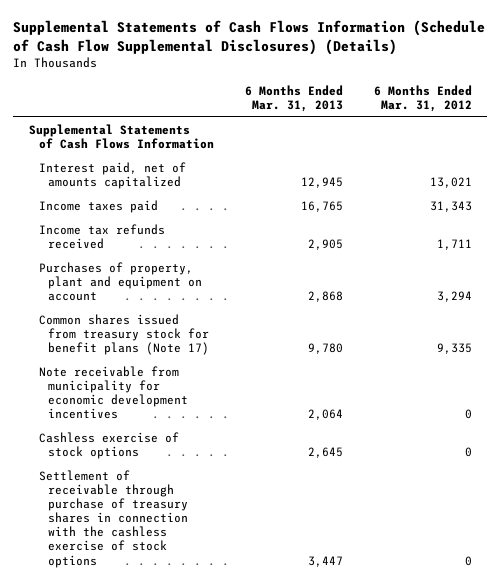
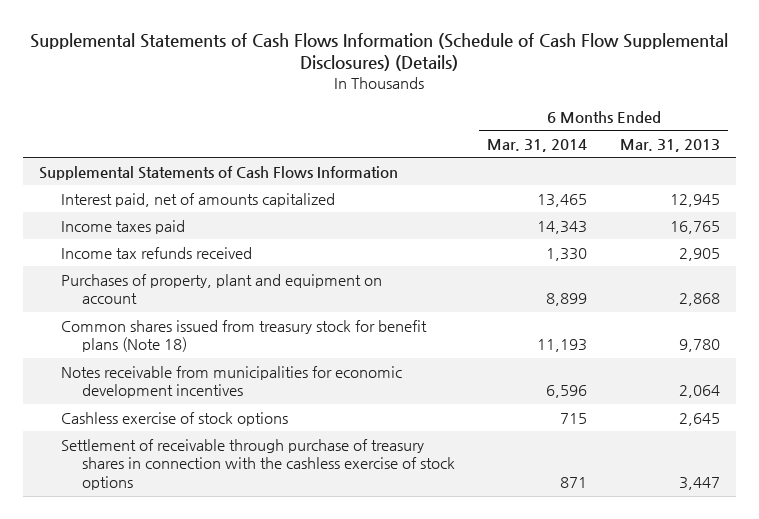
[373,85,472,113] 6 Months Ended Mar. 31, 2012 -> none
none -> [487,138,588,152] Mar. 31, 2014
[38,314,210,356] Common shares issued from treasury stock for benefit plans (Note 17) -> [60,319,427,353] Common shares issued from treasury stock for benefit plans (Note 18)
[38,366,189,420] Note receivable from municipality for economic development incentives -> [60,365,402,399] Notes receivable from municipalities for economic development incentives

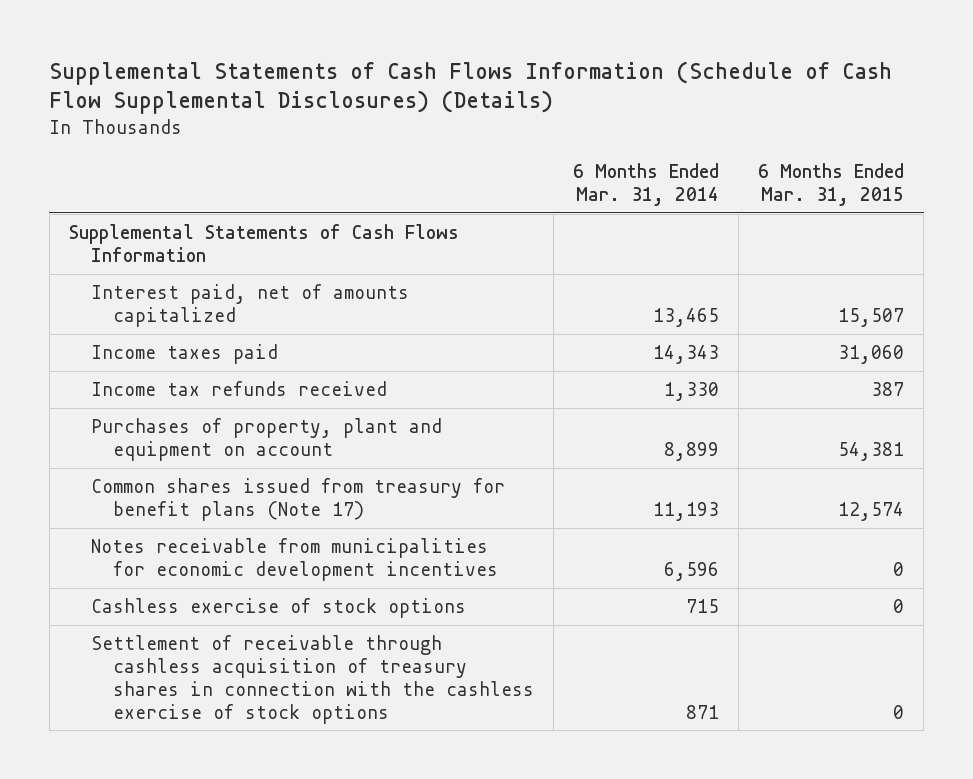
[619,138,720,152] Mar. 31, 2013 -> none
none -> [758,162,905,206] 6 Months Ended Mar. 31, 2015
[60,319,427,353] Common shares issued from treasury stock for benefit plans (Note 18) -> [90,478,505,521] Common shares issued from treasury for benefit plans (Note 17)
[60,438,456,491] Settlement of receivable through purchase of treasury shares in connection with the cashless exercise of stock options -> [90,635,534,724] Settlement of receivable through cashless acquisition of treasury shares in connection with the cashless exercise of stock options

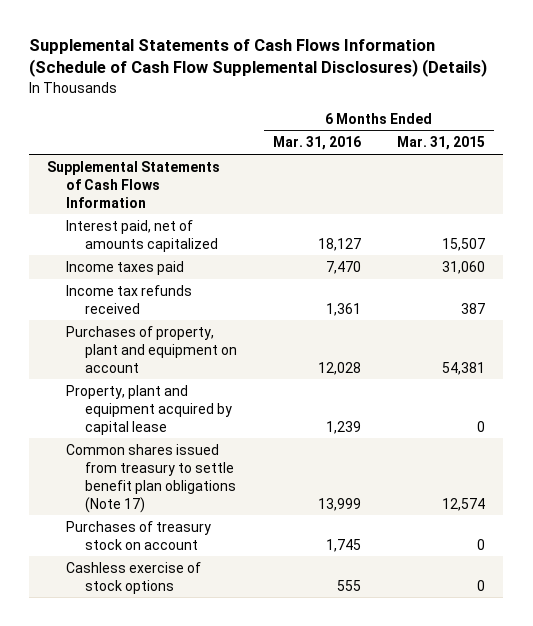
[573,162,720,206] 6 Months Ended Mar. 31, 2014 -> none
none -> [273,136,362,151] Mar. 31, 2016
[90,538,498,581] Notes receivable from municipalities for economic development incentives -> none
none -> [66,384,232,435] Property, plant and equipment acquired by capital lease
[90,478,505,521] Common shares issued from treasury for benefit plans (Note 17) -> [66,443,236,513] Common shares issued from treasury to settle benefit plan obligations (Note 17)
none -> [66,520,212,550] Purchases of treasury stock on account
[90,635,534,724] Settlement of receivable through cashless acquisition of treasury shares in connection with the cashless exercise of stock options -> none

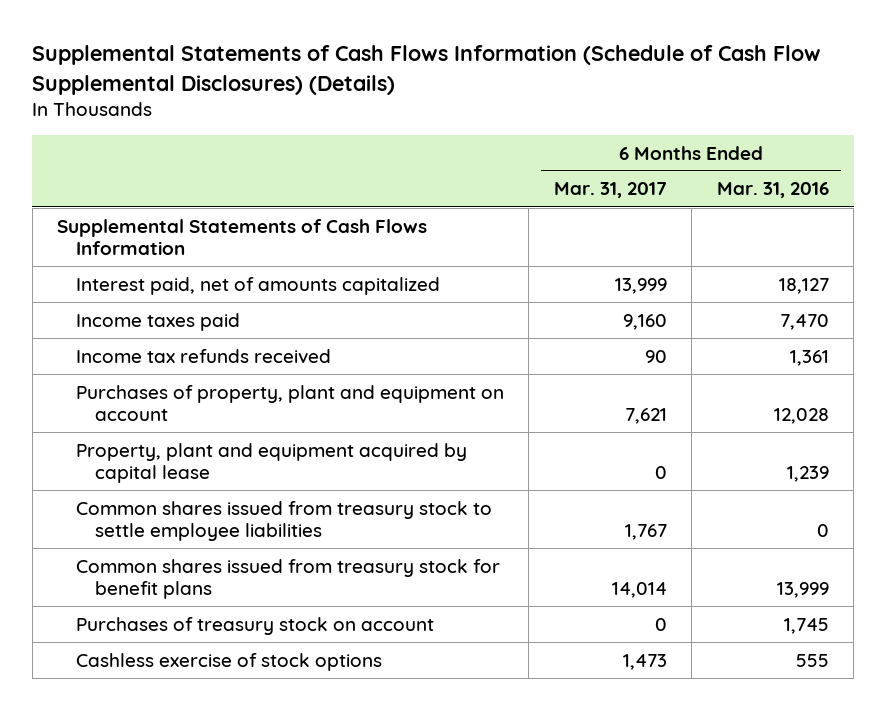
[397,136,486,151] Mar. 31, 2015 -> none
none -> [553,182,667,199] Mar. 31, 2017
none -> [75,500,492,541] Common shares issued from treasury stock to settle employee liabilities
[66,443,236,513] Common shares issued from treasury to settle benefit plan obligations (Note 17) -> [75,558,500,599] Common shares issued from treasury stock for benefit plans

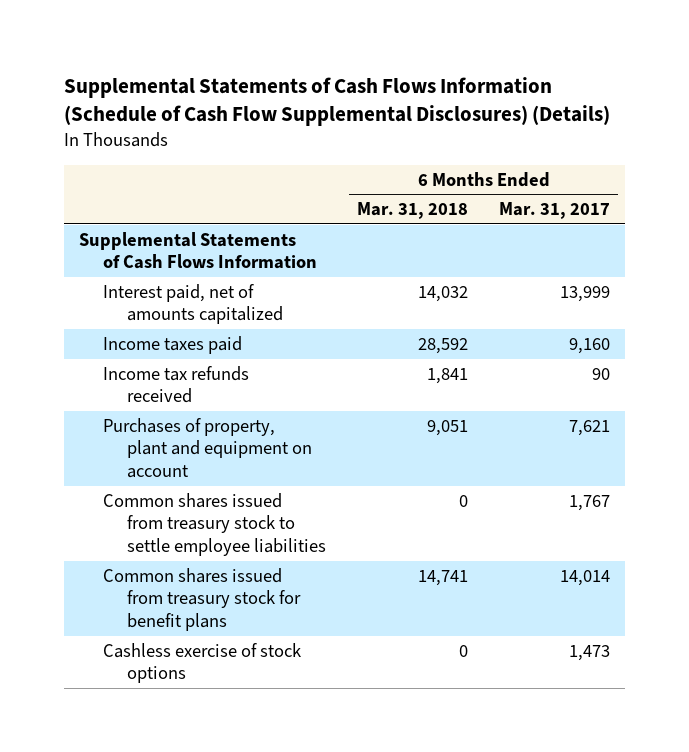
[716,182,829,199] Mar. 31, 2016 -> none
none -> [357,202,469,220] Mar. 31, 2018
[75,442,467,483] Property, plant and equipment acquired by capital lease -> none
[75,616,434,635] Purchases of treasury stock on account -> none

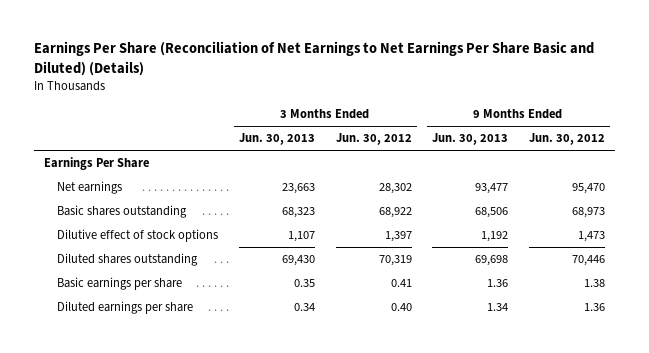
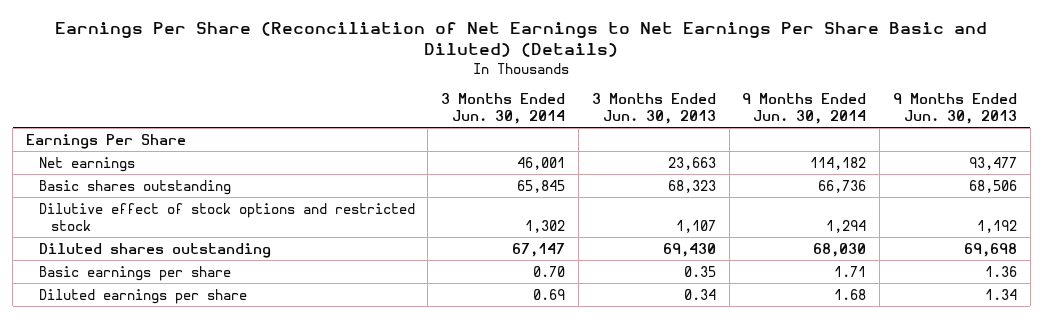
[335,133,412,146] Jun. 30, 2012 -> none
[528,133,605,146] Jun. 30, 2012 -> none
none -> [441,93,566,125] 3 Months Ended Jun. 30, 2014
none -> [742,93,867,125] 9 Months Ended Jun. 30, 2014
[57,229,219,243] Dilutive effect of stock options -> [38,202,415,231] Dilutive effect of stock options and restricted stock

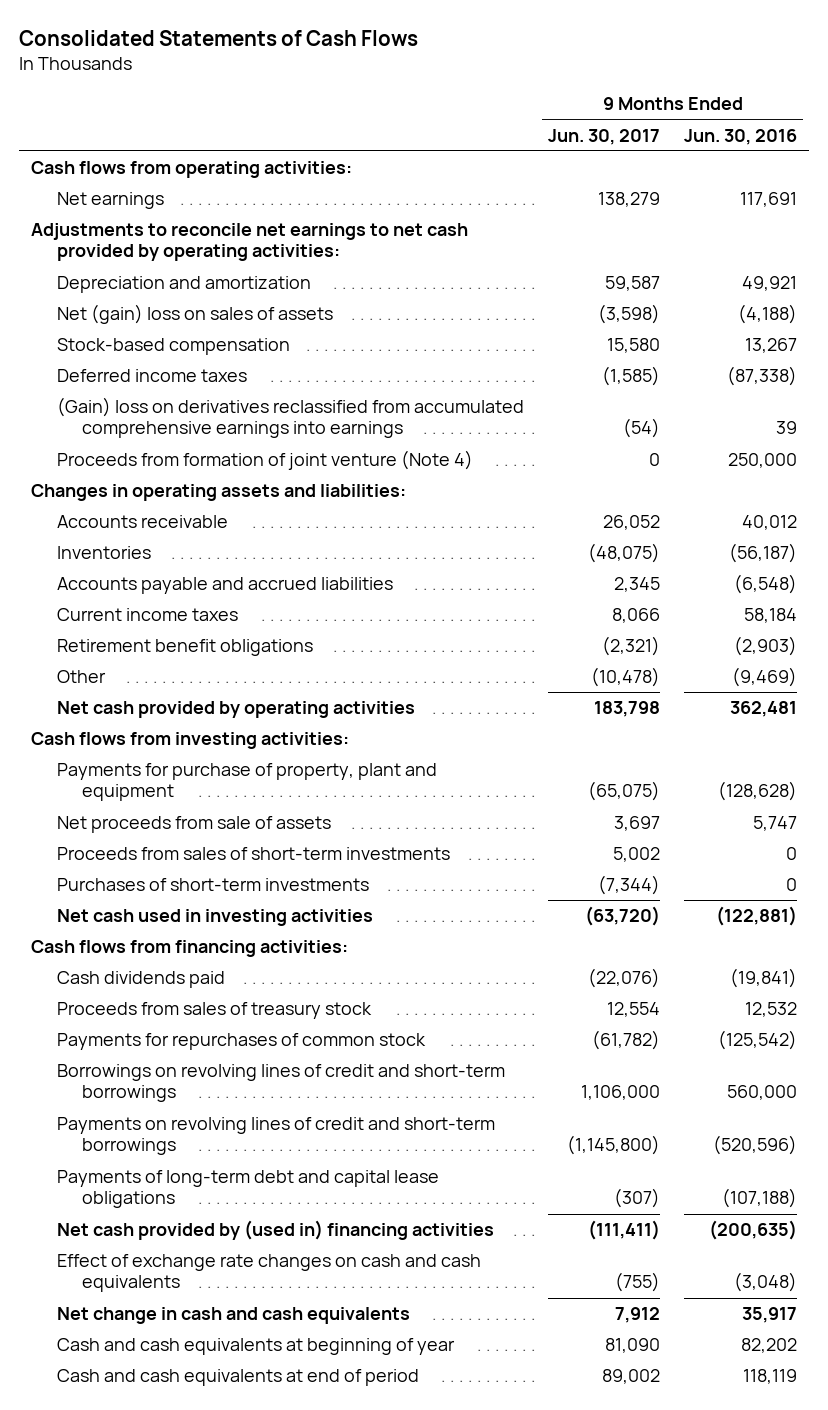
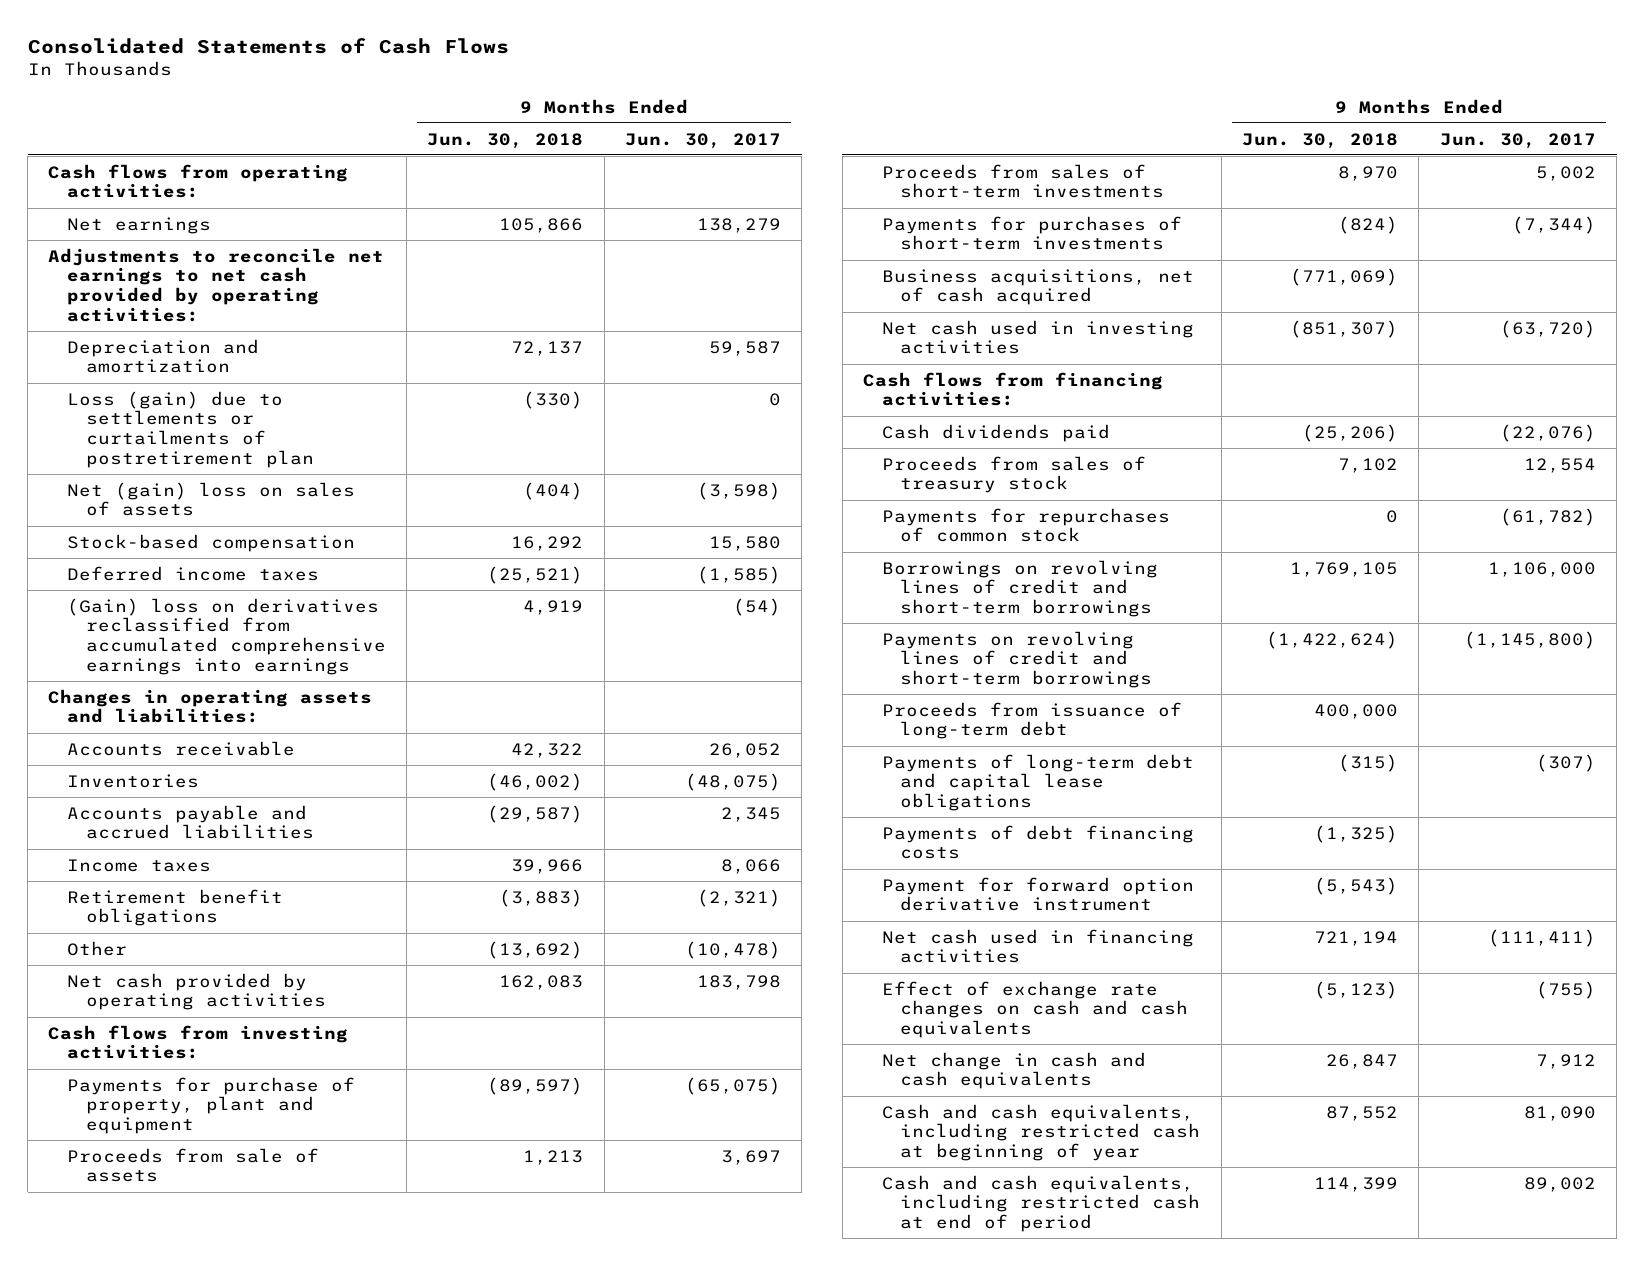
[684,128,798,145] Jun. 30, 2016 -> none
none -> [427,132,584,149] Jun. 30, 2018
none -> [66,390,314,468] Loss (gain) due to settlements or curtailments of postretirement plan
[56,450,473,471] Proceeds from formation of joint venture (Note 4) -> none
[56,608,238,622] Current income taxes -> [66,858,211,872] Income taxes
[56,816,331,834] Net proceeds from sale of assets -> [66,1147,319,1183] Proceeds from sale of assets
[56,878,369,892] Purchases of short-term investments -> [881,215,1182,251] Payments for purchases of short-term investments
none -> [881,268,1194,306] Business acquisitions, net of cash acquired
none -> [881,701,1182,740] Proceeds from issuance of long-term debt
none -> [881,824,1194,860] Payments of debt financing costs
none -> [881,876,1194,912] Payment for forward option derivative instrument
[56,1220,494,1241] Net cash provided by (used in) financing activities -> [881,928,1194,964] Net cash used in financing activities
[56,1338,455,1356] Cash and cash equivalents at beginning of year -> [881,1103,1201,1161] Cash and cash equivalents, including restricted cash at beginning of year
[56,1369,419,1387] Cash and cash equivalents at end of period -> [881,1174,1201,1232] Cash and cash equivalents, including restricted cash at end of period

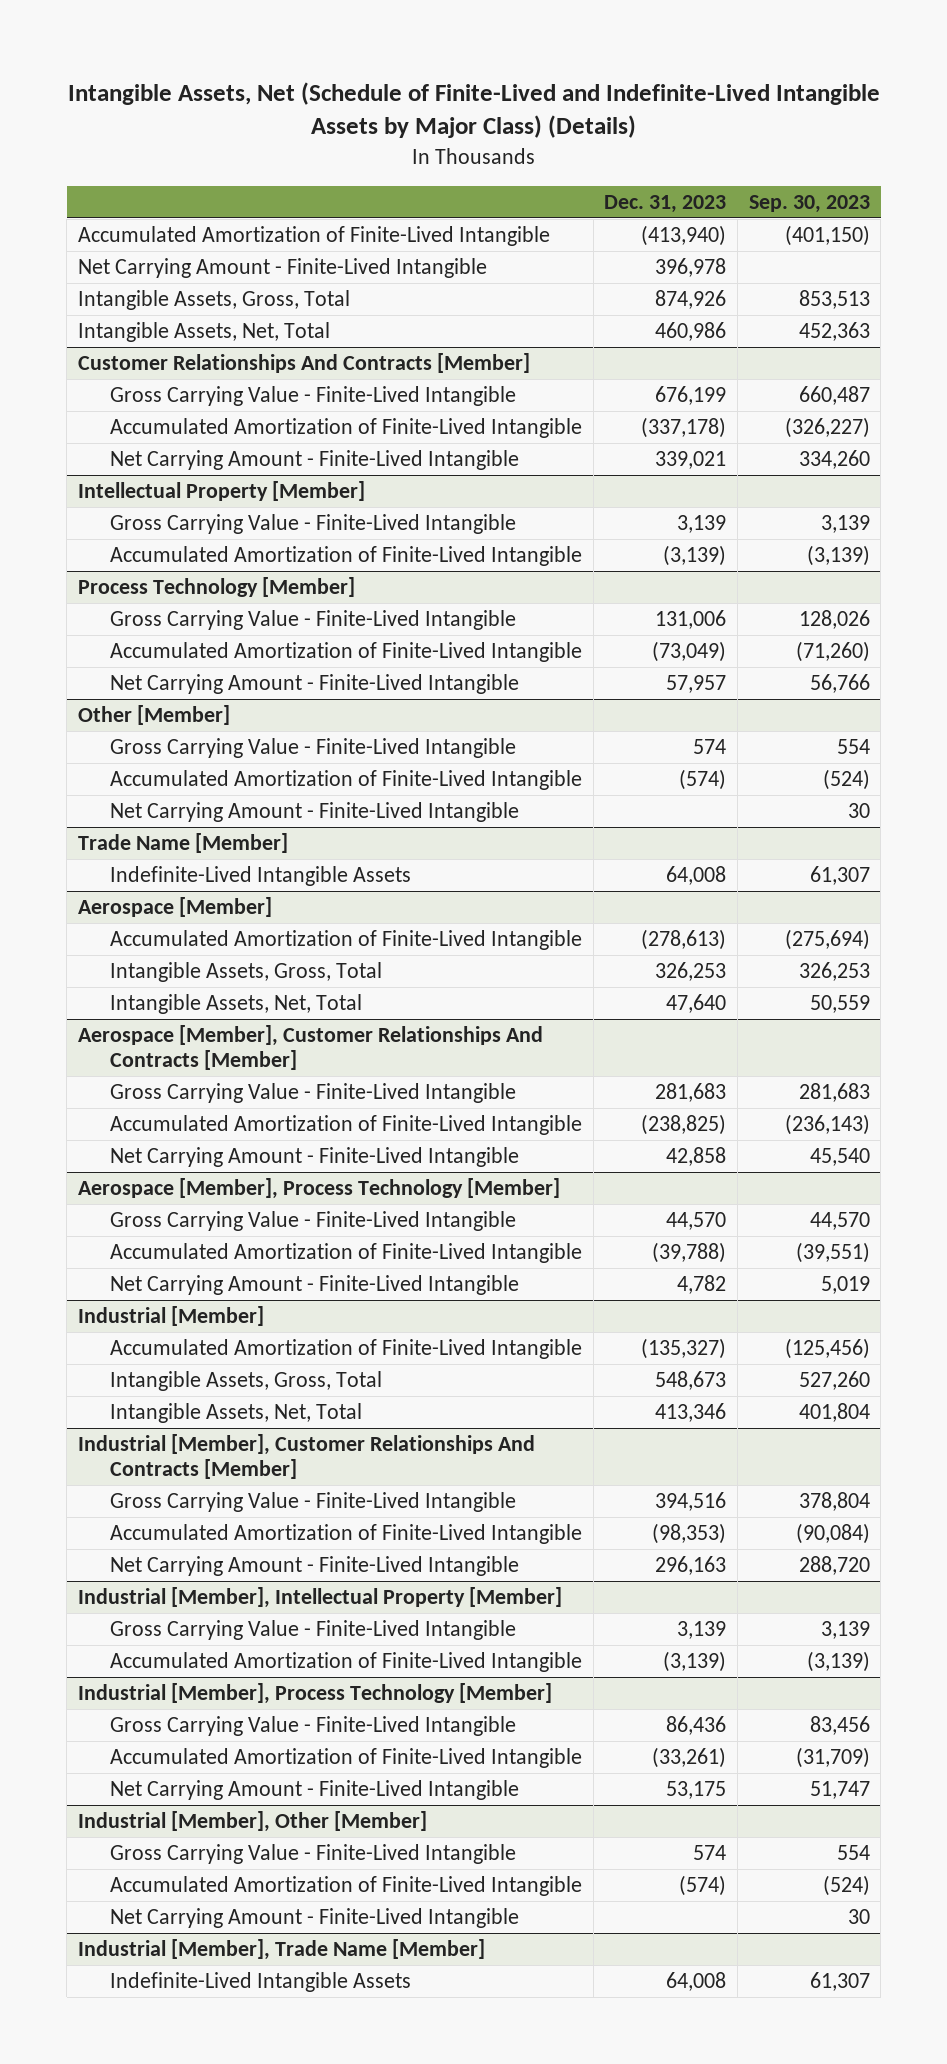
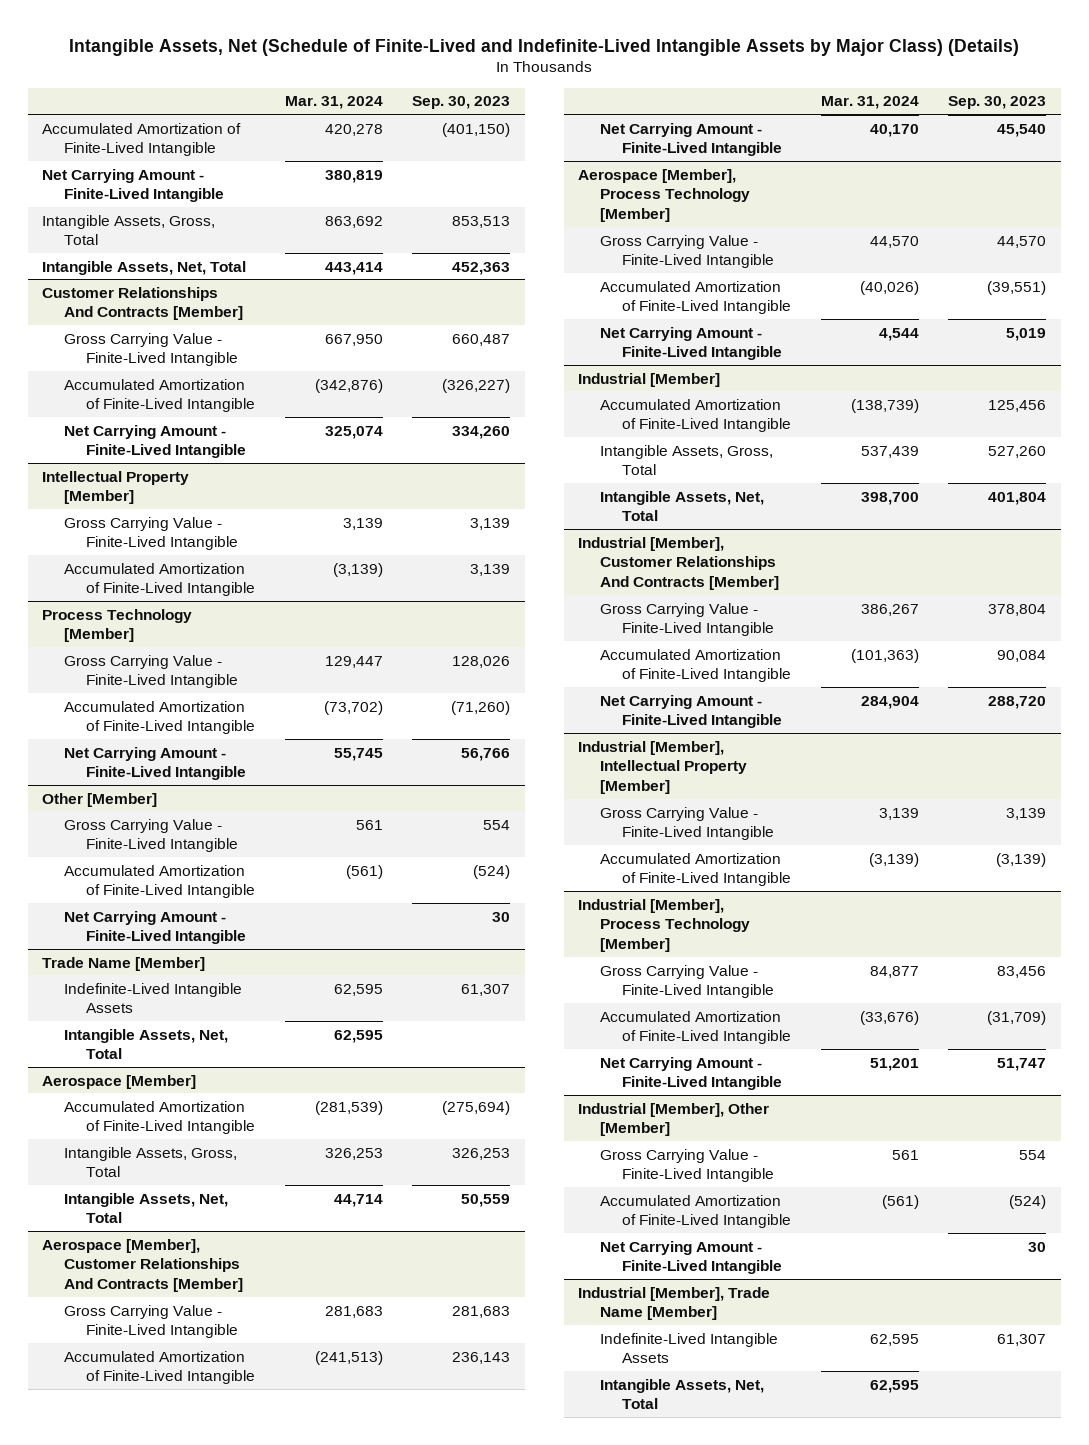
[604,194,727,213] Dec. 31, 2023 -> none
none -> [284,96,383,110] Mar. 31, 2024
[806,545,870,567] (3,139) -> [470,563,511,576] 3,139
none -> [64,1028,229,1060] Intangible Assets, Net, Total
[784,1114,870,1136] (236,143) -> [452,1351,511,1364] 236,143
[784,1338,870,1360] (125,456) -> [988,399,1047,412] 125,456
[795,1523,870,1545] (90,084) -> [997,649,1047,662] 90,084
none -> [600,1378,765,1410] Intangible Assets, Net, Total

